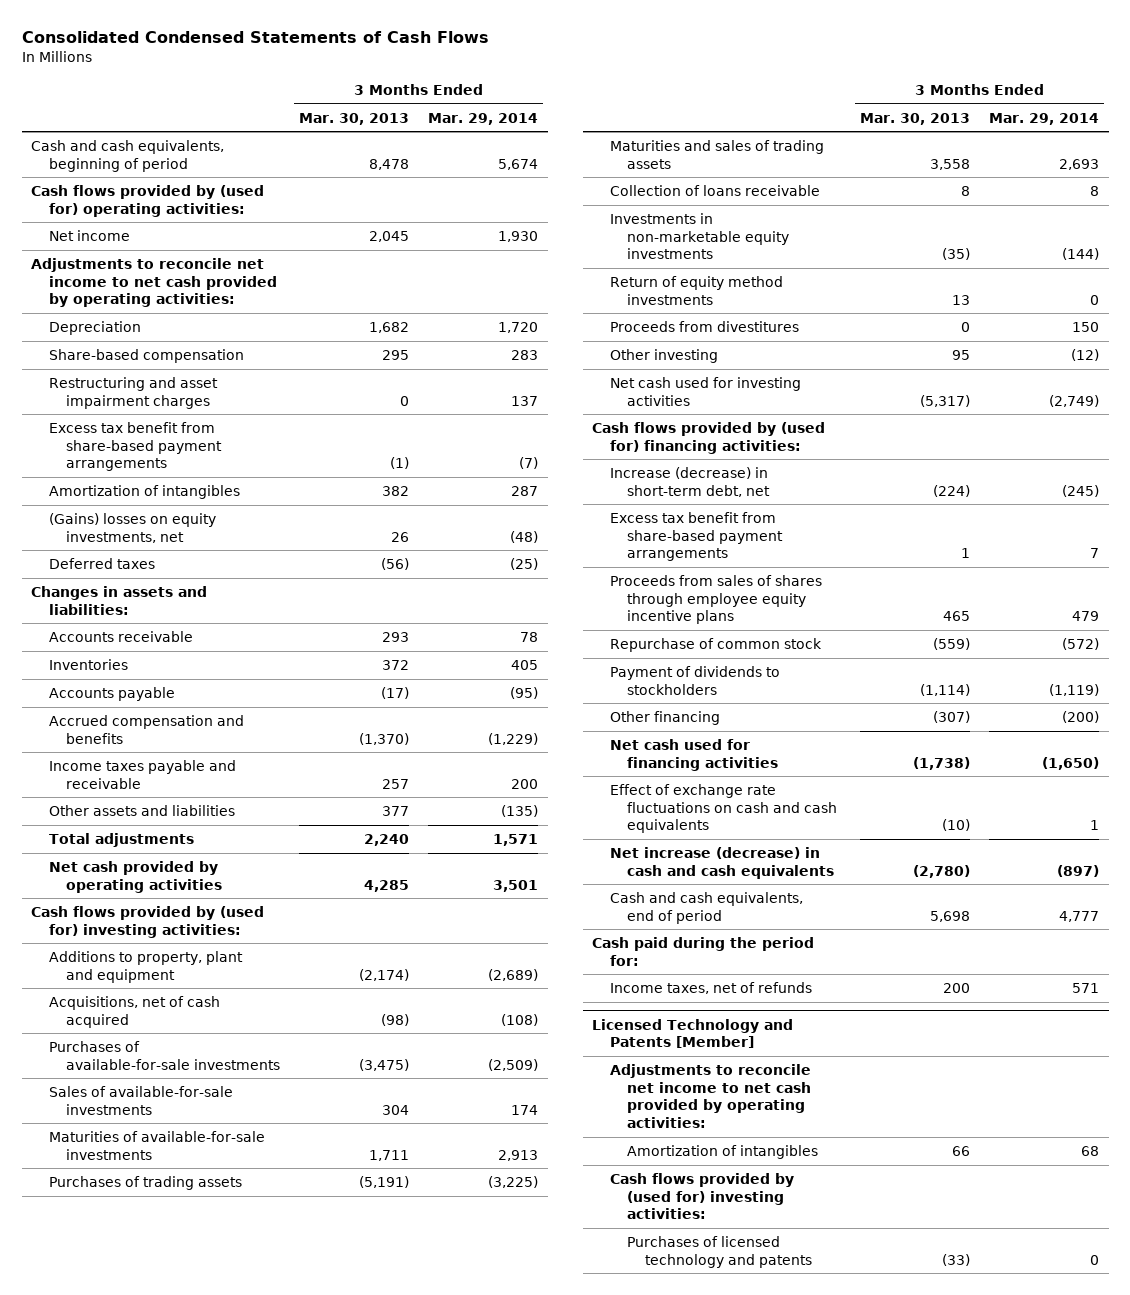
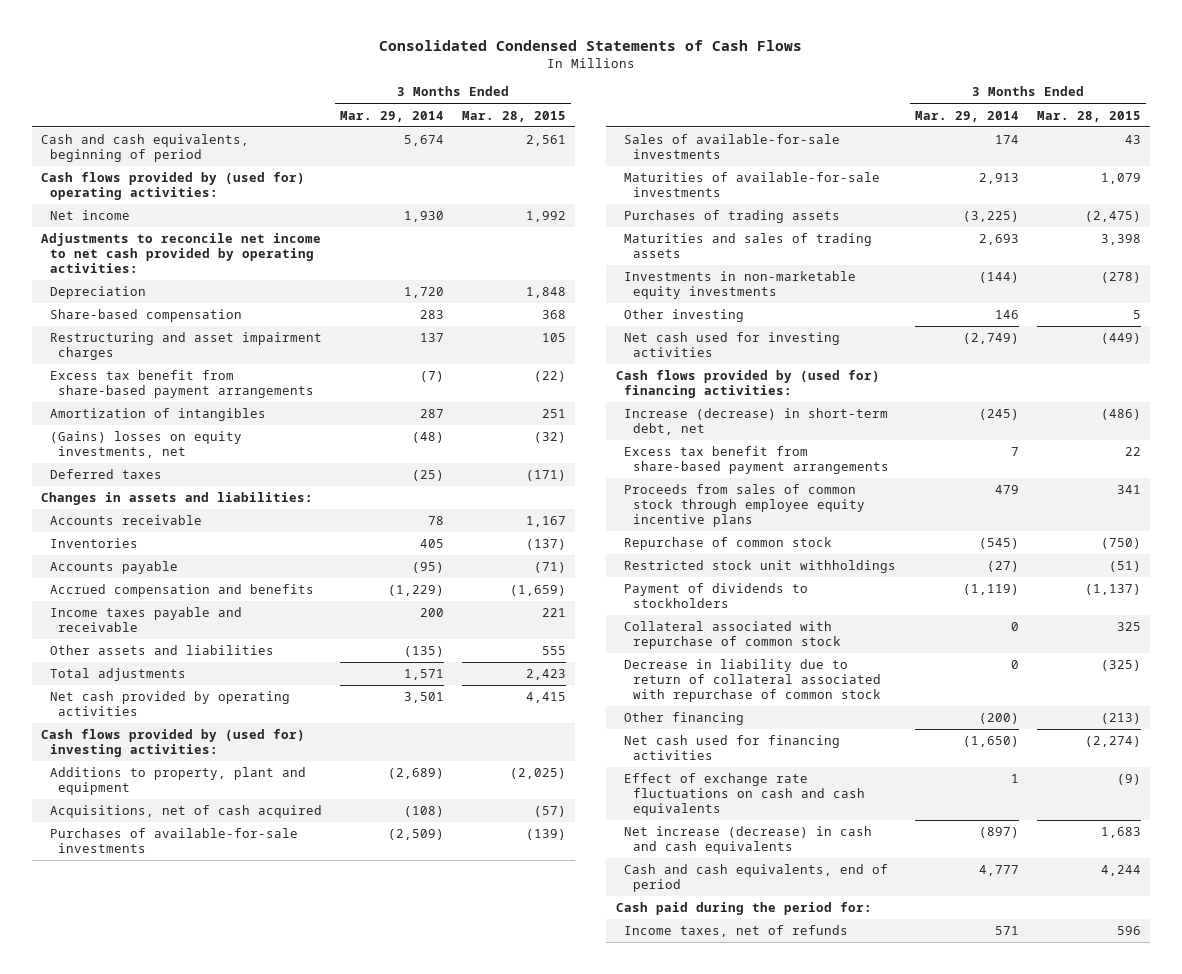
[299,112,410,125] Mar. 30, 2013 -> none
none -> [462,110,567,122] Mar. 28, 2015
[609,184,820,196] Collection of loans receivable -> none
[609,275,783,305] Return of equity method investments -> none
[609,320,799,332] Proceeds from divestitures -> none
[1071,348,1100,361] (12) -> [994,310,1019,320] 146
[609,574,822,625] Proceeds from sales of shares through employee equity incentive plans -> [624,484,866,527] Proceeds from sales of common stock through employee equity incentive plans
[1062,637,1100,650] (572) -> [978,538,1019,550] (545)
none -> [624,560,897,574] Restricted stock unit withholdings
none -> [624,621,842,650] Collateral associated with repurchase of common stock
none -> [624,659,882,702] Decrease in liability due to return of collateral associated with repurchase of common stock
[592,1018,794,1049] Licensed Technology and Patents [Member] -> none
[609,1063,812,1129] Adjustments to reconcile net income to net cash provided by operating activities: -> none
[627,1144,819,1159] Amortization of intangibles -> none
[609,1172,794,1220] Cash flows provided by (used for) investing activities: -> none
[627,1235,812,1268] Purchases of licensed technology and patents -> none

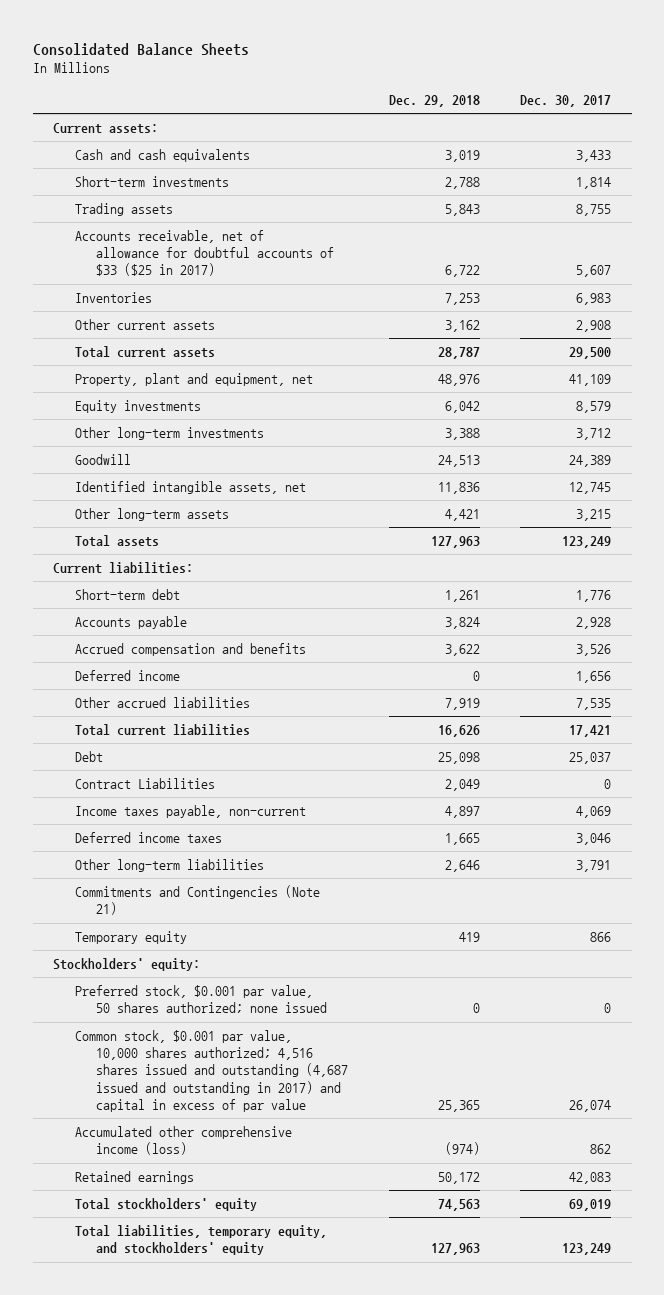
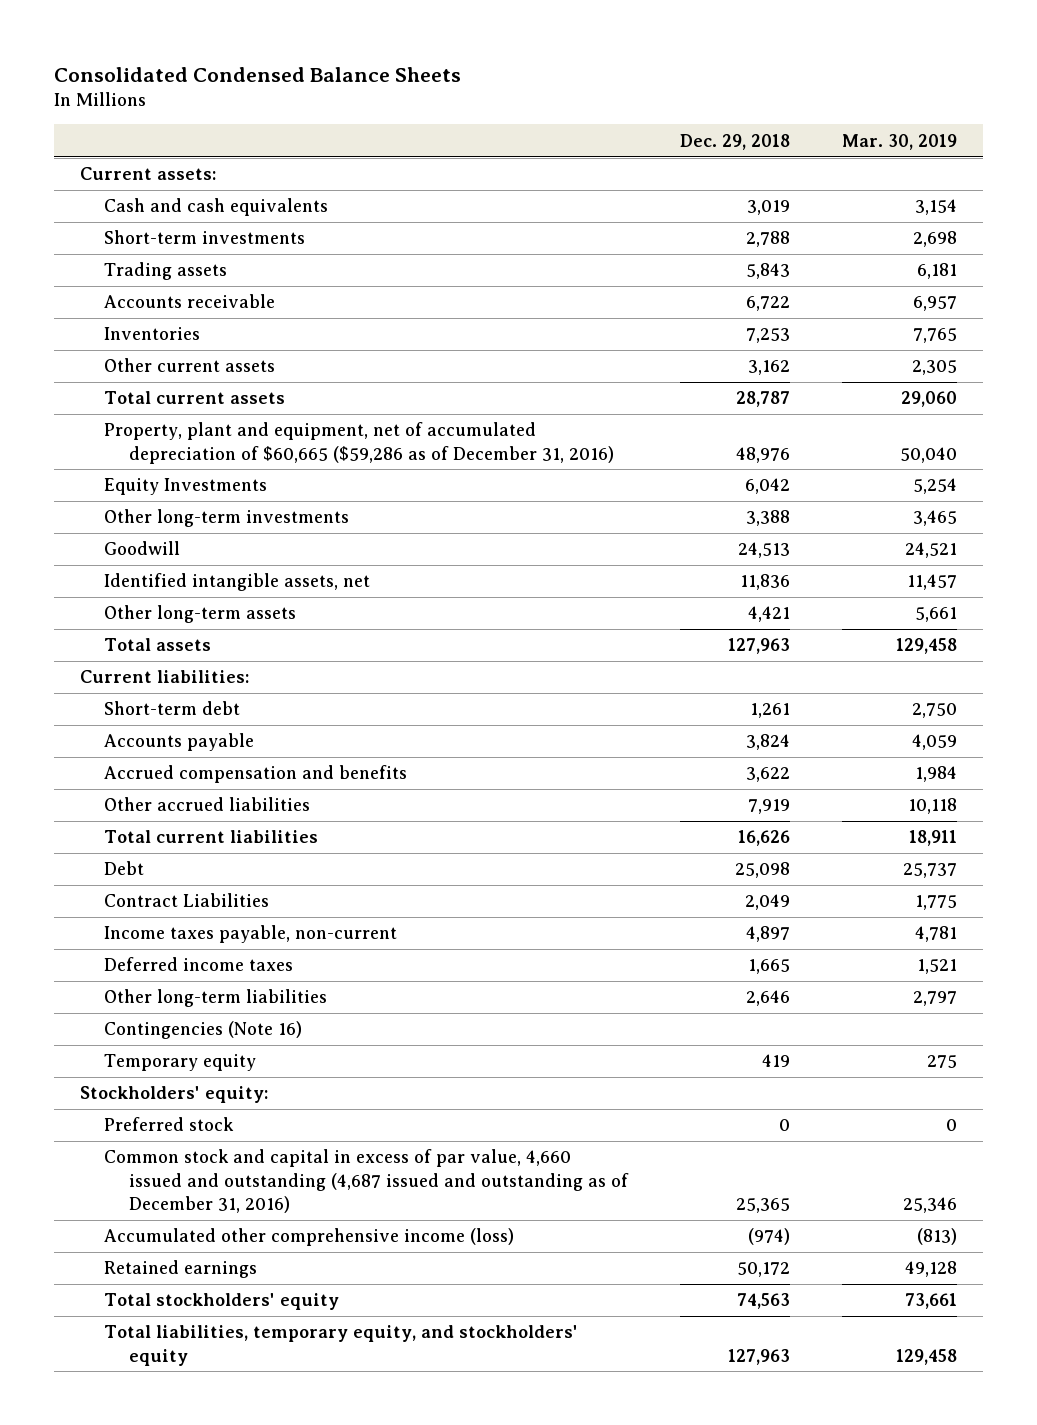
[32,42,249,56] Consolidated Balance Sheets -> [53,66,461,82] Consolidated Condensed Balance Sheets
[520,94,612,107] Dec. 30, 2017 -> none
none -> [842,133,958,150] Mar. 30, 2019
[74,230,335,277] Accounts receivable, net of allowance for doubtful accounts of $33 ($25 in 2017) -> [104,294,276,309] Accounts receivable
[74,373,313,387] Property, plant and equipment, net -> [104,422,614,464] Property, plant and equipment, net of accumulated depreciation of $60,665 ($59,286 as of December 31, 2016)
[74,400,201,414] Equity investments -> [104,478,268,496] Equity Investments
[74,670,180,682] Deferred income -> none
[74,885,320,916] Commitments and Contingencies (Note 21) -> [104,1021,303,1040] Contingencies (Note 16)
[74,985,328,1014] Preferred stock, $0.001 par value, 50 shares authorized; none issued -> [104,1117,235,1132] Preferred stock
[74,1030,349,1112] Common stock, $0.001 par value, 10,000 shares authorized; 4,516 shares issued and outstanding (4,687 issued and outstanding in 2017) and capital in excess of par value -> [104,1149,629,1213] Common stock and capital in excess of par value, 4,660 issued and outstanding (4,687 issued and outstanding as of December 31, 2016)

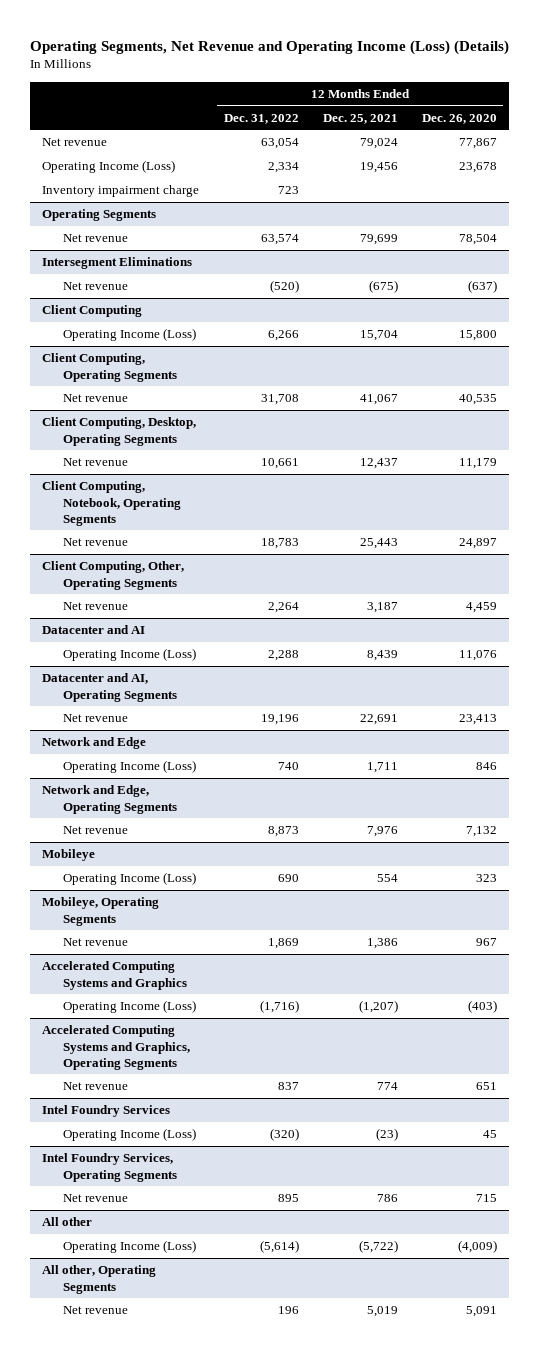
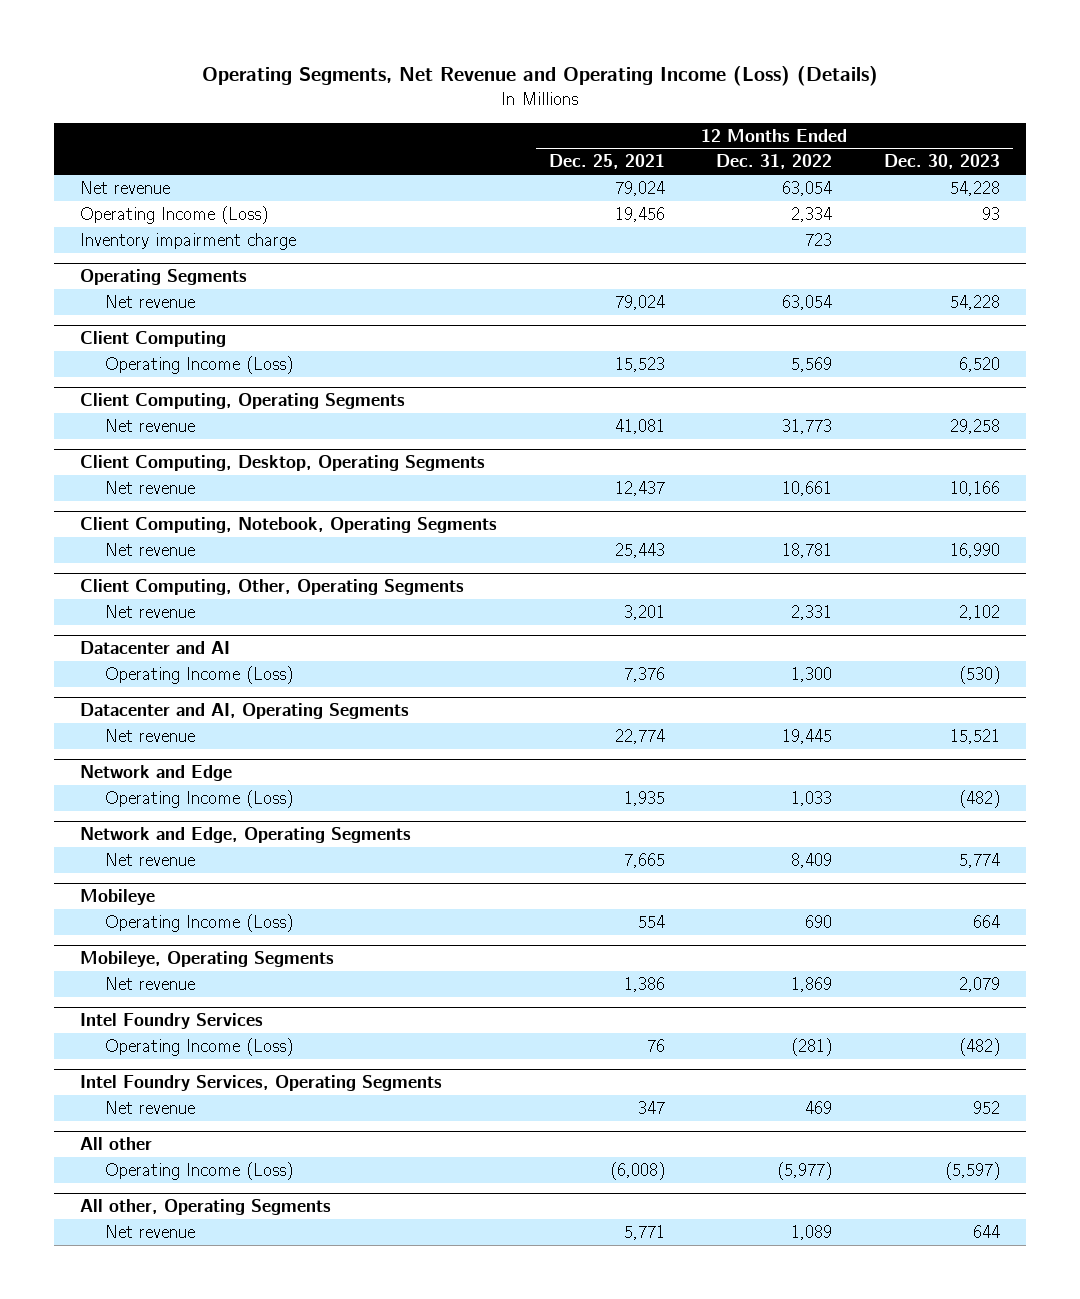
[422,113,498,124] Dec. 26, 2020 -> none
none -> [883,154,1000,170] Dec. 30, 2023
[42,257,193,270] Intersegment Eliminations -> none
[62,282,128,291] Net revenue -> none
[260,234,299,246] 63,574 -> [782,294,833,310] 63,054
[359,234,398,246] 79,699 -> [614,294,665,310] 79,024
[267,330,299,342] 6,266 -> [791,356,833,372] 5,569
[359,330,398,342] 15,704 -> [614,356,665,372] 15,523
[260,394,299,406] 31,708 -> [782,418,833,434] 31,773
[359,394,398,406] 41,067 -> [614,418,665,434] 41,081
[260,538,299,550] 18,783 -> [782,542,833,558] 18,781
[267,602,299,614] 2,264 -> [791,604,833,620] 2,331
[366,602,398,614] 3,187 -> [623,604,665,620] 3,201
[267,650,299,662] 2,288 -> [791,666,833,682] 1,300
[366,650,398,662] 8,439 -> [623,666,665,682] 7,376
[260,714,299,726] 19,196 -> [782,728,833,744] 19,445
[359,714,398,726] 22,691 -> [614,728,665,744] 22,774
[277,762,299,771] 740 -> [791,790,833,806] 1,033
[366,762,398,774] 1,711 -> [623,790,665,806] 1,935
[267,826,299,838] 8,873 -> [791,852,833,868] 8,409
[366,826,398,838] 7,976 -> [623,852,665,868] 7,665
[42,961,187,990] Accelerated Computing Systems and Graphics -> none
[62,1000,196,1014] Operating Income (Loss) -> none
[42,1025,190,1070] Accelerated Computing Systems and Graphics, Operating Segments -> none
[62,1082,128,1091] Net revenue -> none
[269,1128,299,1142] (320) -> [791,1037,833,1056] (281)
[375,1128,398,1142] (23) -> [646,1038,665,1052] 76
[277,1194,299,1203] 895 -> [805,1100,833,1114] 469
[376,1194,398,1203] 786 -> [637,1100,665,1114] 347
[259,1240,299,1254] (5,614) -> [777,1161,833,1180] (5,977)
[358,1240,398,1254] (5,722) -> [609,1161,665,1180] (6,008)
[277,1306,299,1315] 196 -> [791,1224,833,1240] 1,089
[366,1306,398,1318] 5,019 -> [623,1224,665,1240] 5,771

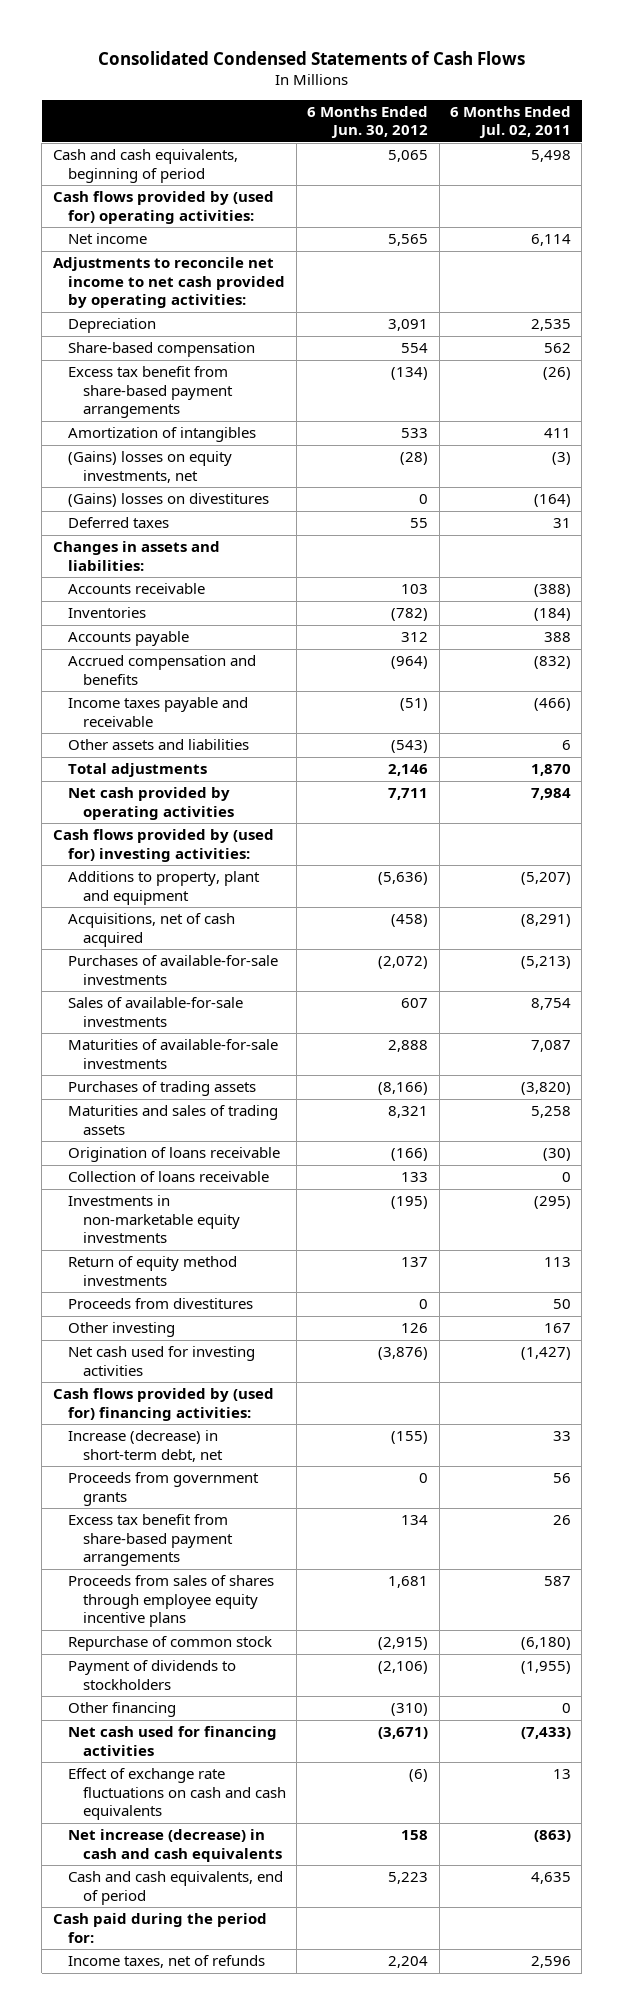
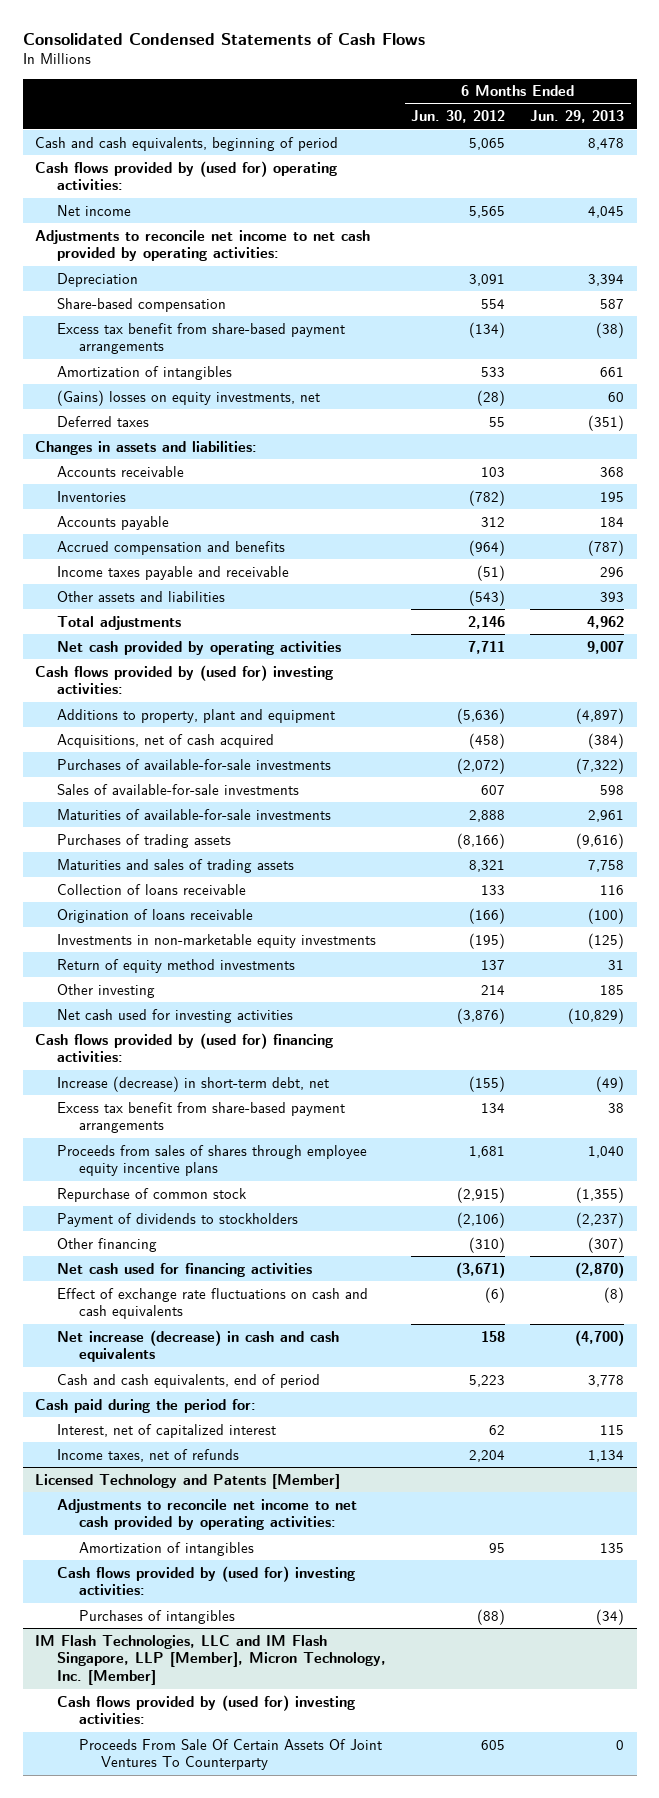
[449,105,571,139] 6 Months Ended Jul. 02, 2011 -> none
none -> [530,110,625,124] Jun. 29, 2013
[67,493,269,508] (Gains) losses on divestitures -> none
[67,1147,280,1163] Origination of loans receivable -> [57,908,254,923] Origination of loans receivable
[67,1298,253,1310] Proceeds from divestitures -> none
[401,1323,429,1334] 126 -> [481,984,506,995] 214
[67,1472,259,1506] Proceeds from government grants -> none
none -> [57,1423,277,1438] Interest, net of capitalized interest
none -> [35,1473,341,1489] Licensed Technology and Patents [Member]
none -> [57,1498,358,1531] Adjustments to reconcile net income to net cash provided by operating activities:
none -> [79,1541,255,1556] Amortization of intangibles
none -> [57,1565,356,1596] Cash flows provided by (used for) investing activities:
none -> [79,1609,236,1624] Purchases of intangibles
none -> [35,1634,387,1686] IM Flash Technologies, LLC and IM Flash Singapore, LLP [Member], Micron Technology, Inc. [Member]
none -> [57,1694,356,1725] Cash flows provided by (used for) investing activities:
none -> [79,1738,383,1771] Proceeds From Sale Of Certain Assets Of Joint Ventures To Counterparty

